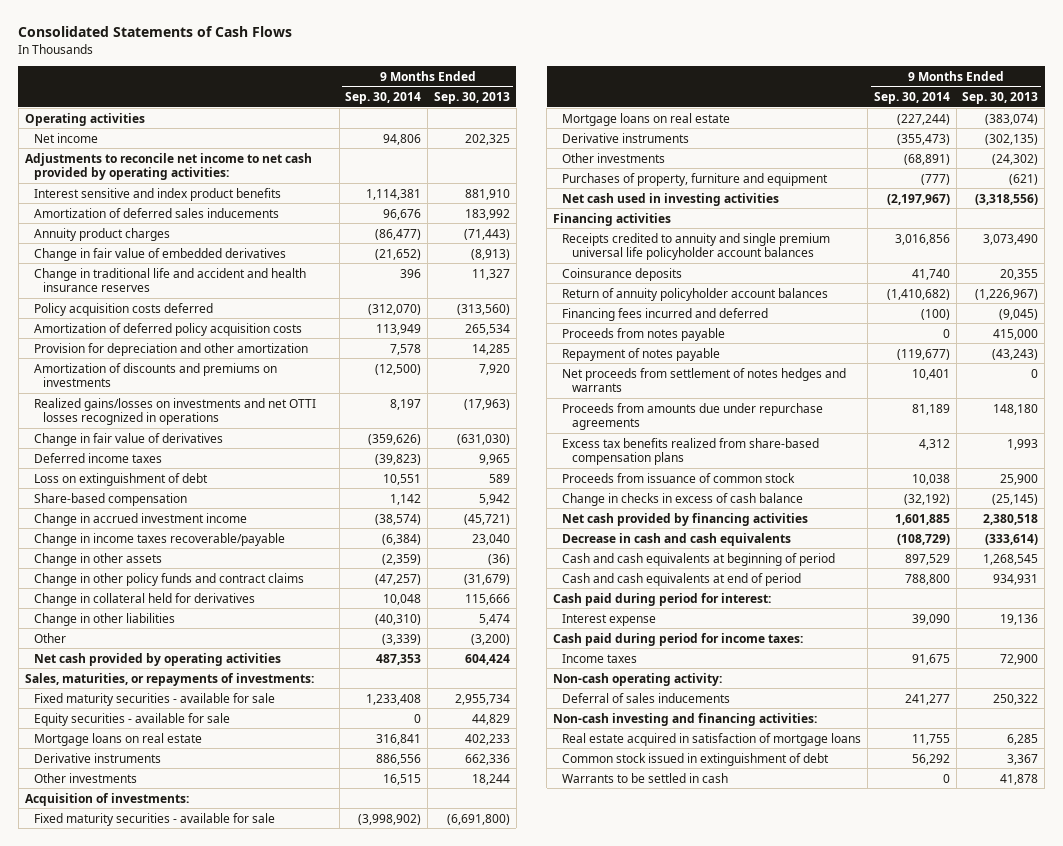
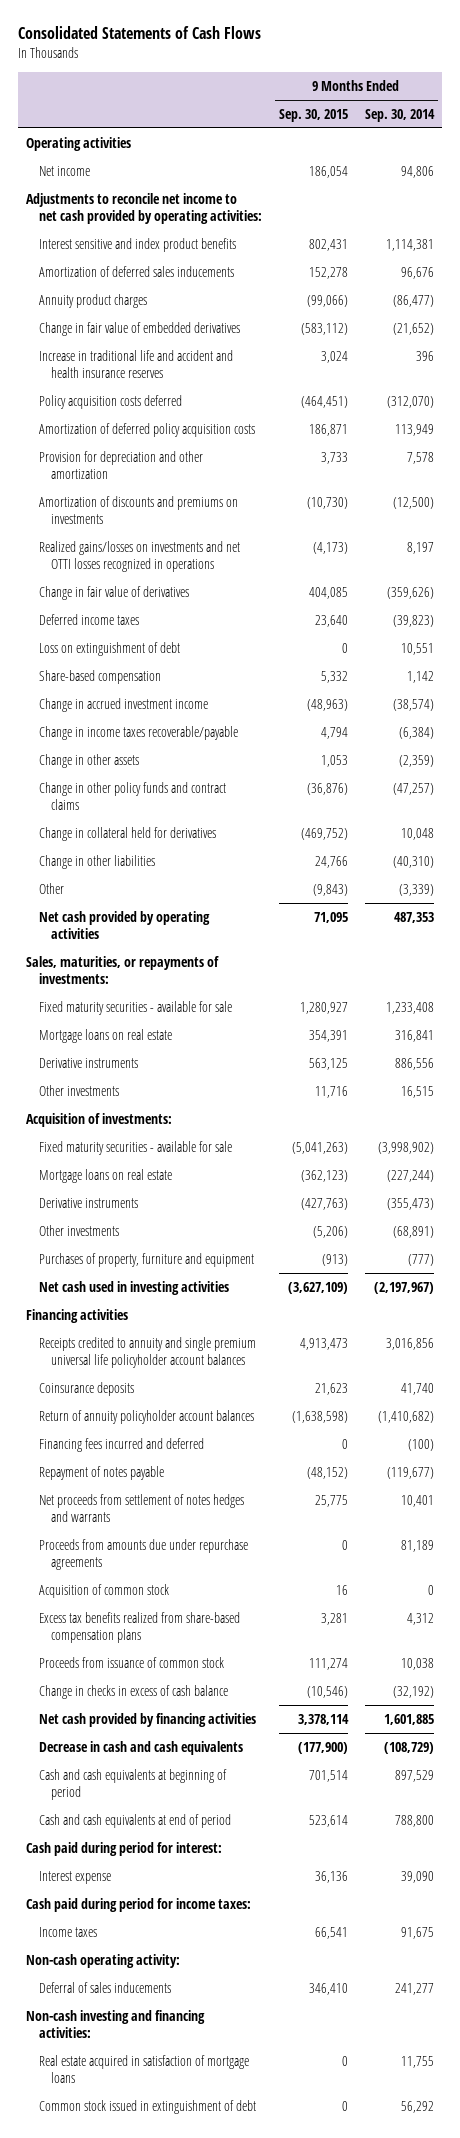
[433,92,510,105] Sep. 30, 2013 -> none
none -> [278,108,348,122] Sep. 30, 2015
[33,267,306,293] Change in traditional life and accident and health insurance reserves -> [38,349,233,379] Increase in traditional life and accident and health insurance reserves
[33,712,230,726] Equity securities - available for sale -> none
[562,327,726,341] Proceeds from notes payable -> none
none -> [38,1583,169,1598] Acquisition of common stock
[562,772,729,783] Warrants to be settled in cash -> none

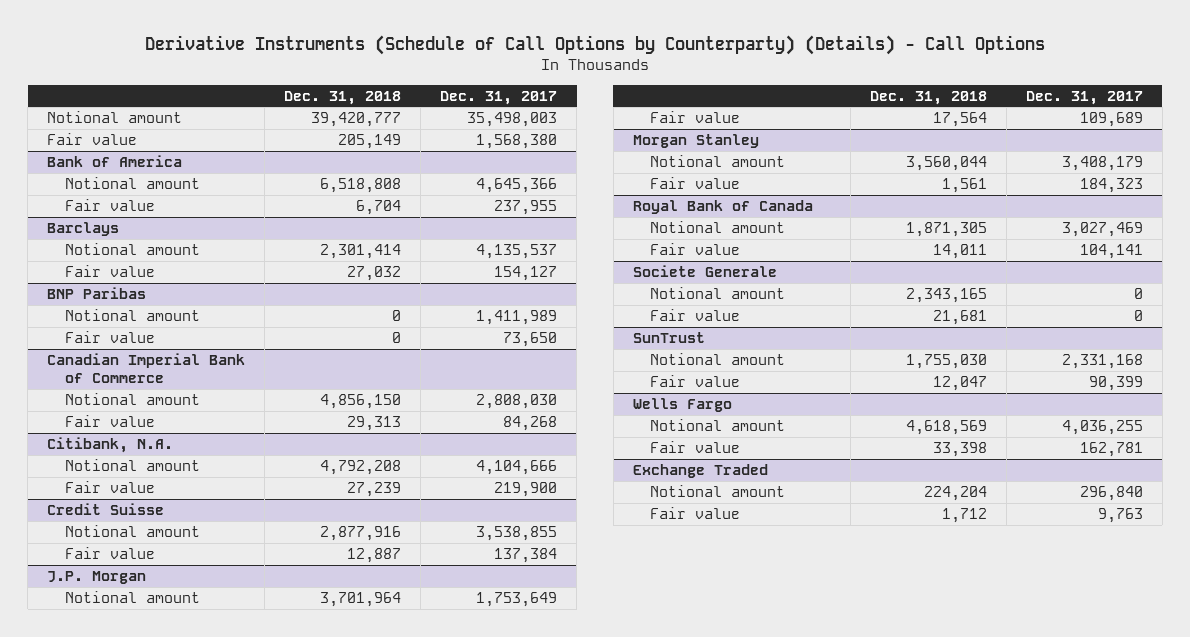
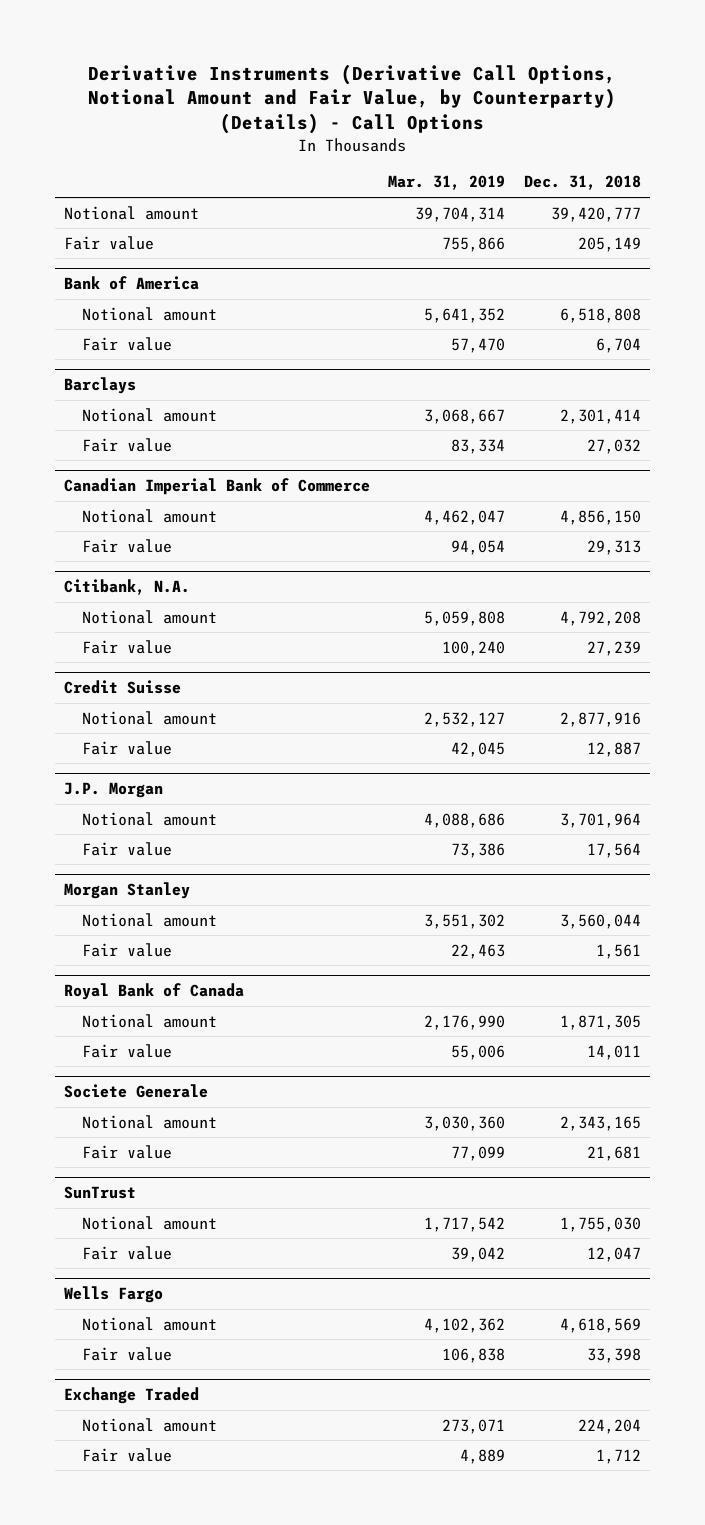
[145,35,1046,56] Derivative Instruments (Schedule of Call Options by Counterparty) (Details) - Call Options -> [88,63,617,135] Derivative Instruments (Derivative Call Options, Notional Amount and Fair Value, by Counterparty) (Details) - Call Options
[440,90,558,105] Dec. 31, 2017 -> none
none -> [388,175,506,191] Mar. 31, 2019
[47,287,147,300] BNP Paribas -> none
[64,309,200,322] Notional amount -> none
[64,331,155,344] Fair value -> none

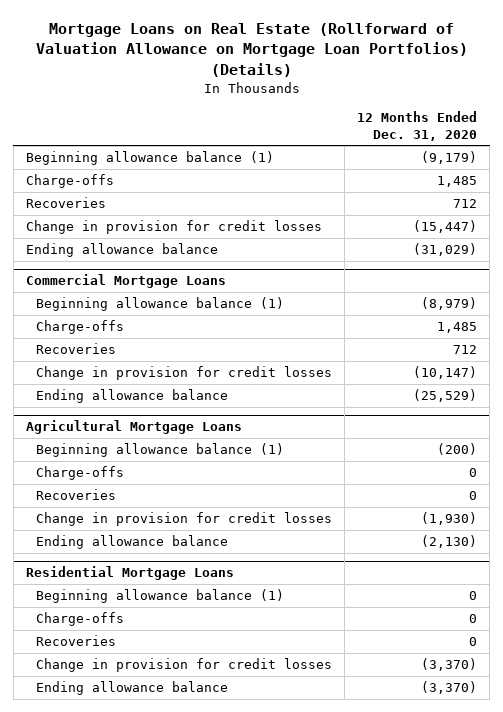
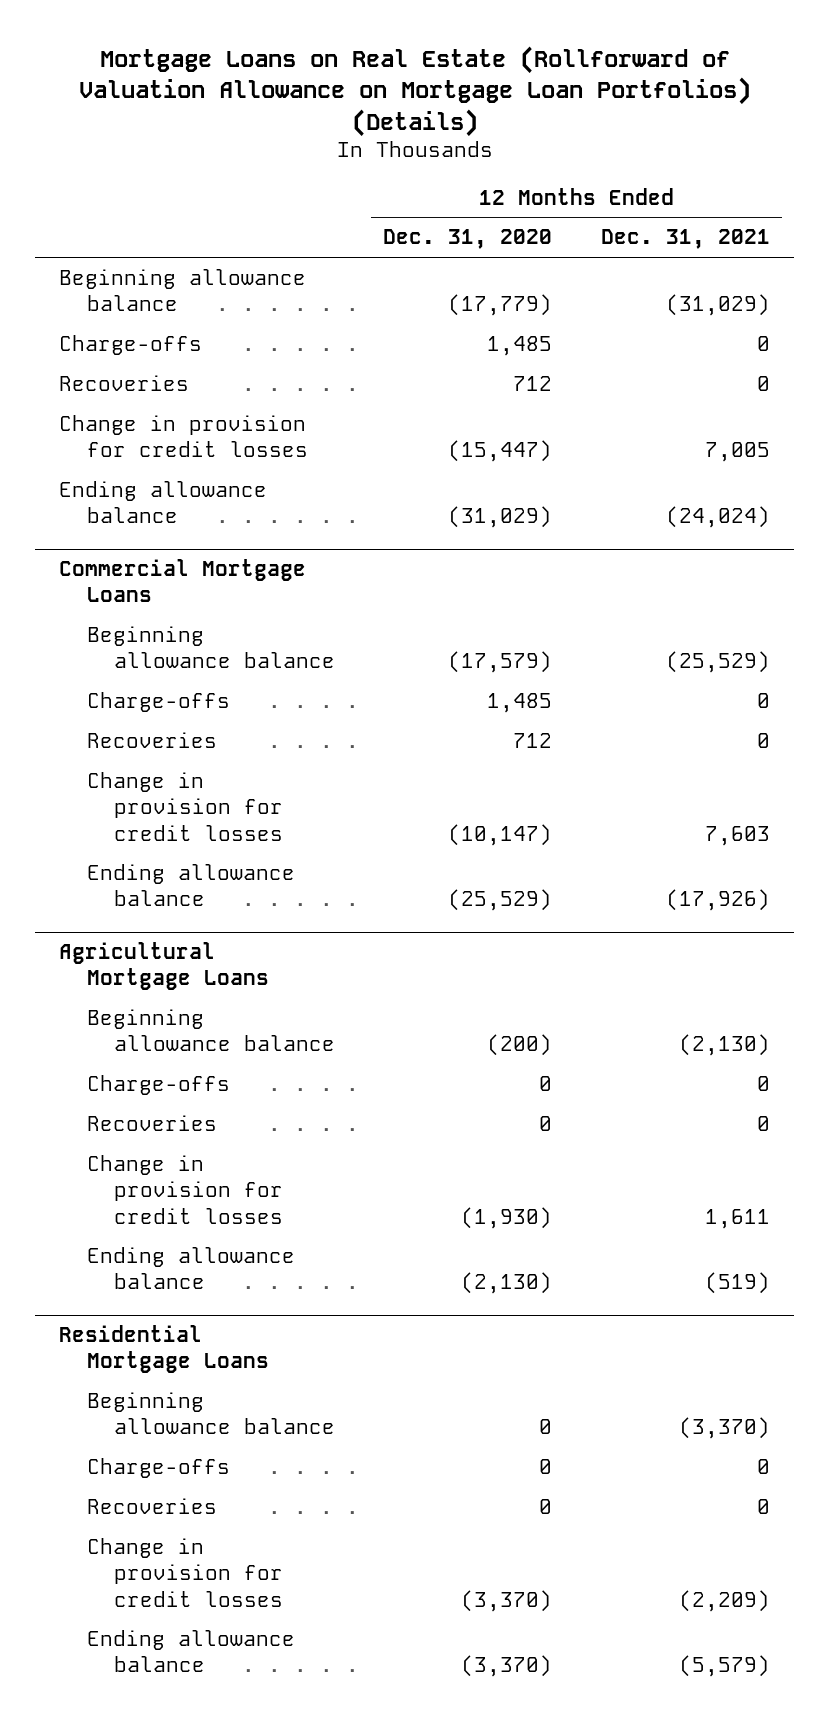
none -> [600,229,770,250] Dec. 31, 2021
[26,151,275,166] Beginning allowance balance (1) -> [59,269,307,312] Beginning allowance balance
[421,151,478,165] (9,179) -> [448,294,553,317] (17,779)
[35,297,284,312] Beginning allowance balance (1) -> [86,626,335,669] Beginning allowance balance
[421,297,478,311] (8,979) -> [448,651,553,674] (17,579)
[35,443,284,458] Beginning allowance balance (1) -> [86,1009,335,1052] Beginning allowance balance
[35,589,284,604] Beginning allowance balance (1) -> [86,1392,335,1435] Beginning allowance balance

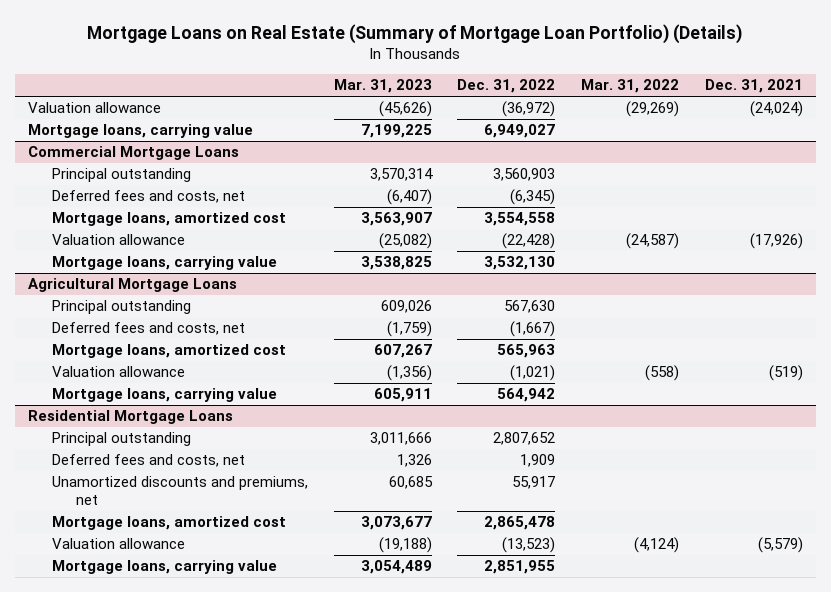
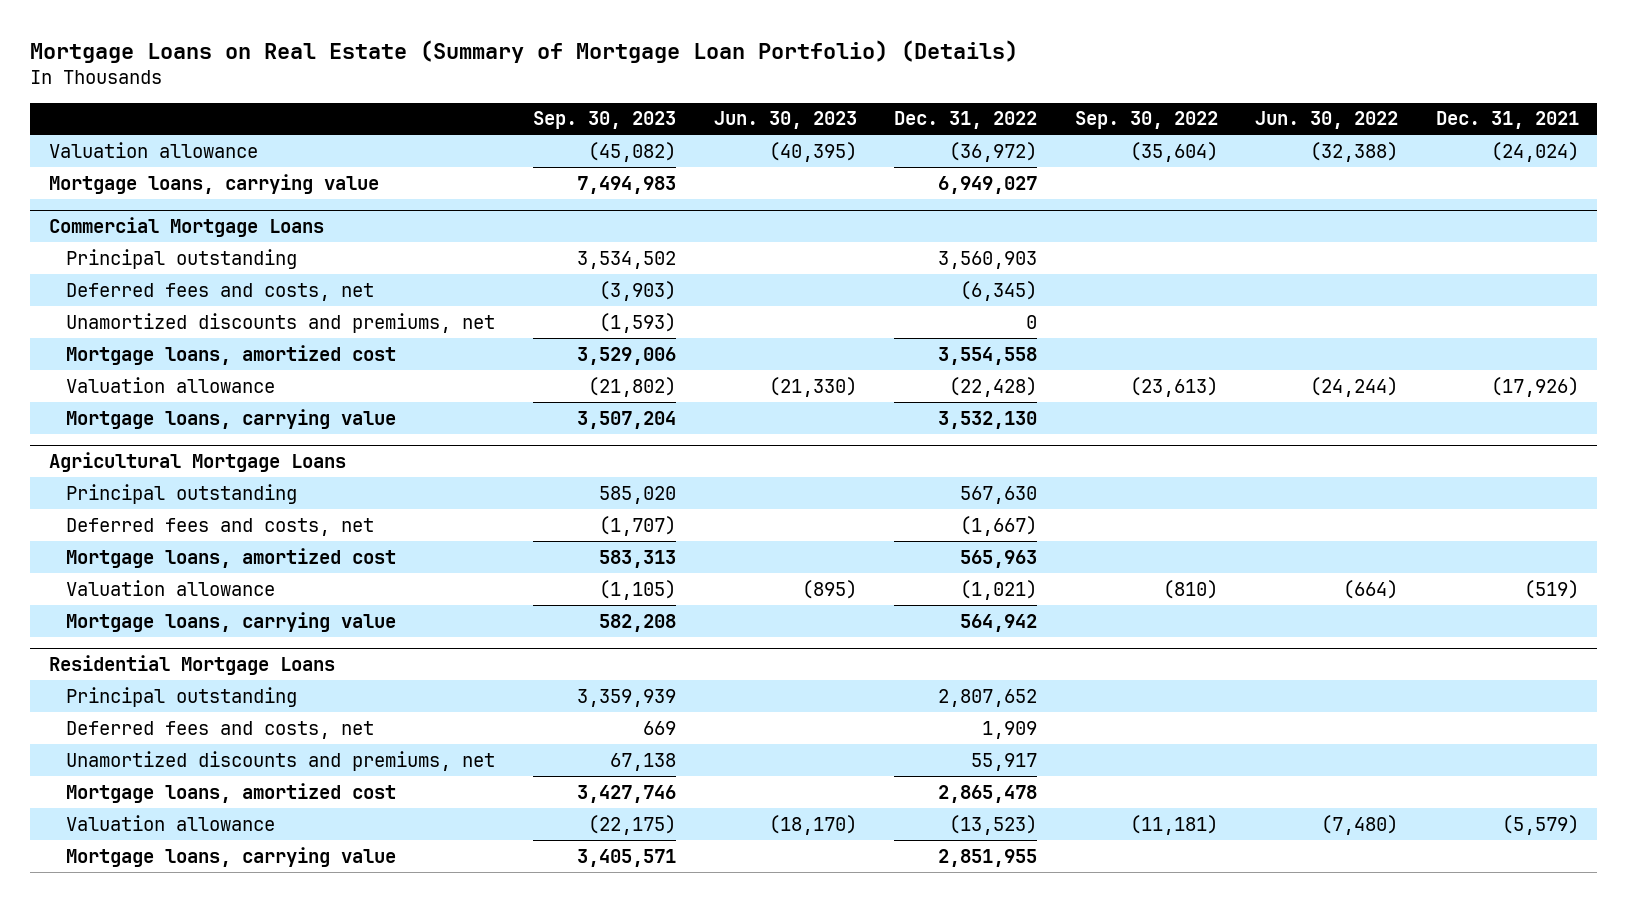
[333,79,432,94] Mar. 31, 2023 -> none
[581,79,680,94] Mar. 31, 2022 -> none
none -> [532,111,676,130] Sep. 30, 2023
none -> [713,111,857,130] Jun. 30, 2023
none -> [1074,111,1218,130] Sep. 30, 2022
none -> [1255,111,1399,130] Jun. 30, 2022
none -> [66,312,496,333] Unamortized discounts and premiums, net

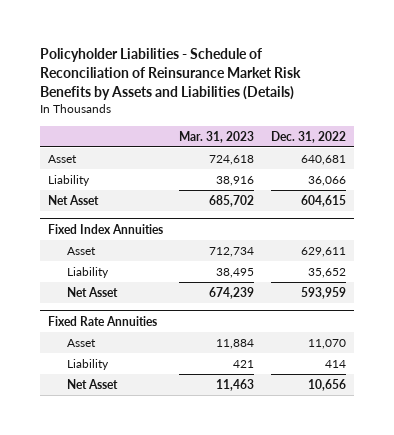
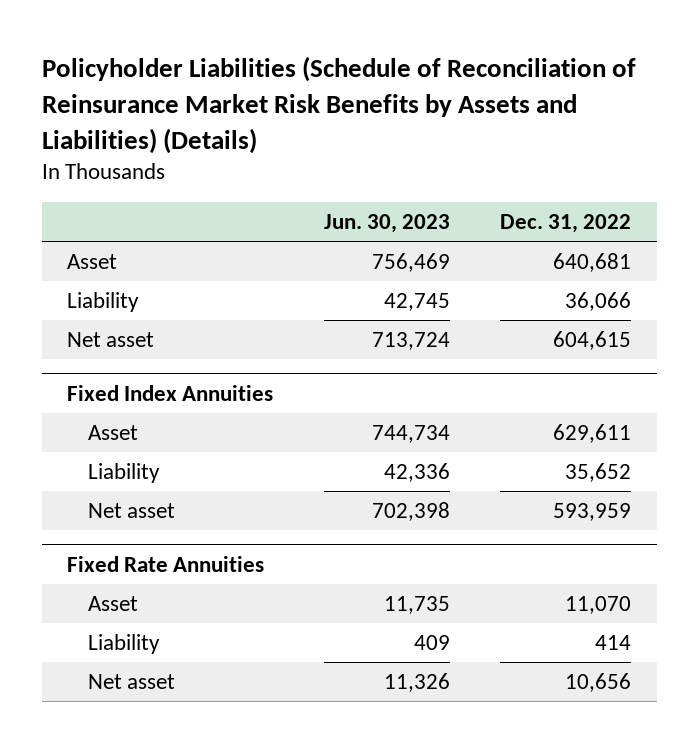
[39,47,301,100] Policyholder Liabilities - Schedule of Reconciliation of Reinsurance Market Risk Benefits by Assets and Liabilities (Details) -> [41,56,636,154] Policyholder Liabilities (Schedule of Reconciliation of Reinsurance Market Risk Benefits by Assets and Liabilities) (Details)
[179,130,255,143] Mar. 31, 2023 -> none
none -> [323,214,450,234] Jun. 30, 2023
[47,195,99,206] Net Asset -> [67,331,155,347] Net asset
[66,287,118,298] Net Asset -> [88,502,176,518] Net asset
[66,379,118,390] Net Asset -> [88,673,176,689] Net asset

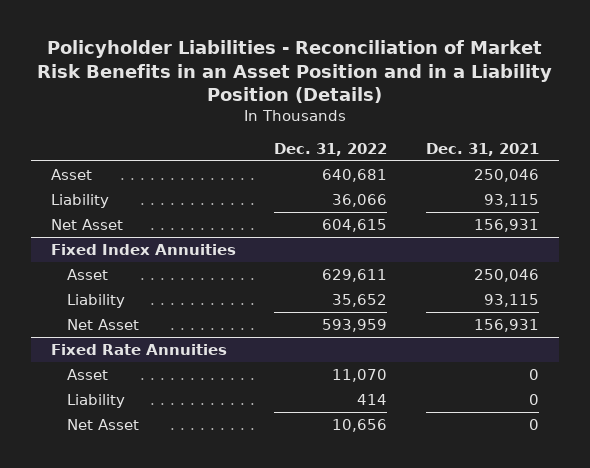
[41,56,636,154] Policyholder Liabilities (Schedule of Reconciliation of Reinsurance Market Risk Benefits by Assets and Liabilities) (Details) -> [36,40,552,103] Policyholder Liabilities - Reconciliation of Market Risk Benefits in an Asset Position and in a Liability Position (Details)
[323,214,450,234] Jun. 30, 2023 -> none
none -> [426,143,540,157] Dec. 31, 2021
[67,331,155,347] Net asset -> [50,218,123,230] Net Asset
[88,502,176,518] Net asset -> [66,318,139,330] Net Asset
[88,673,176,689] Net asset -> [66,418,139,430] Net Asset

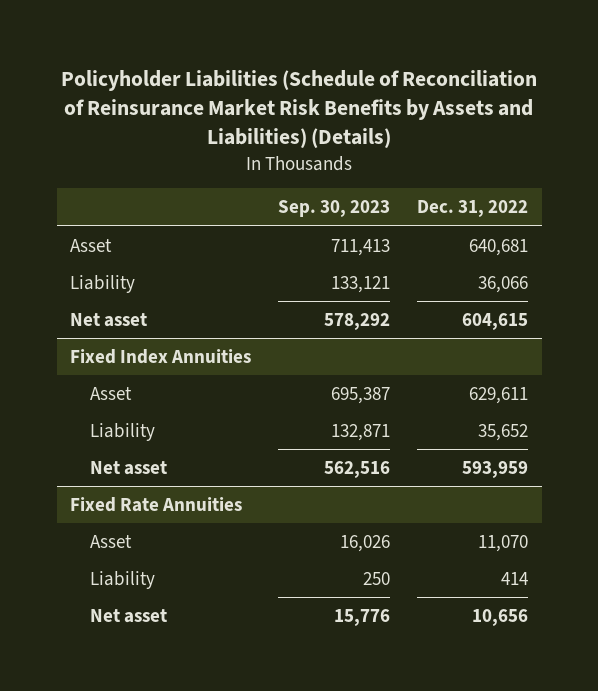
[36,40,552,103] Policyholder Liabilities - Reconciliation of Market Risk Benefits in an Asset Position and in a Liability Position (Details) -> [61,70,538,149] Policyholder Liabilities (Schedule of Reconciliation of Reinsurance Market Risk Benefits by Assets and Liabilities) (Details)
[426,143,540,157] Dec. 31, 2021 -> none
none -> [278,200,391,218] Sep. 30, 2023
[50,218,123,230] Net Asset -> [70,312,148,327] Net asset
[66,318,139,330] Net Asset -> [90,460,168,475] Net asset
[66,418,139,430] Net Asset -> [90,608,168,623] Net asset

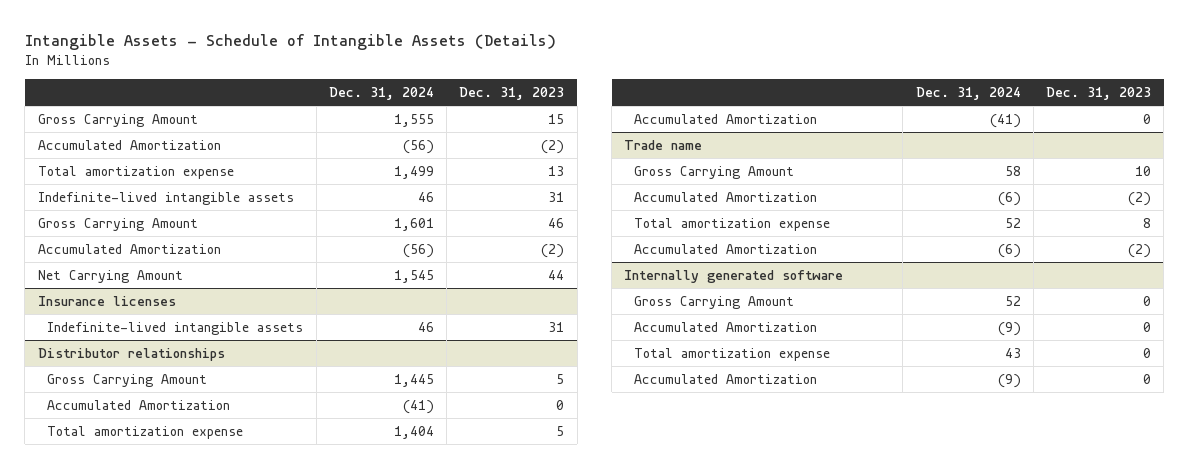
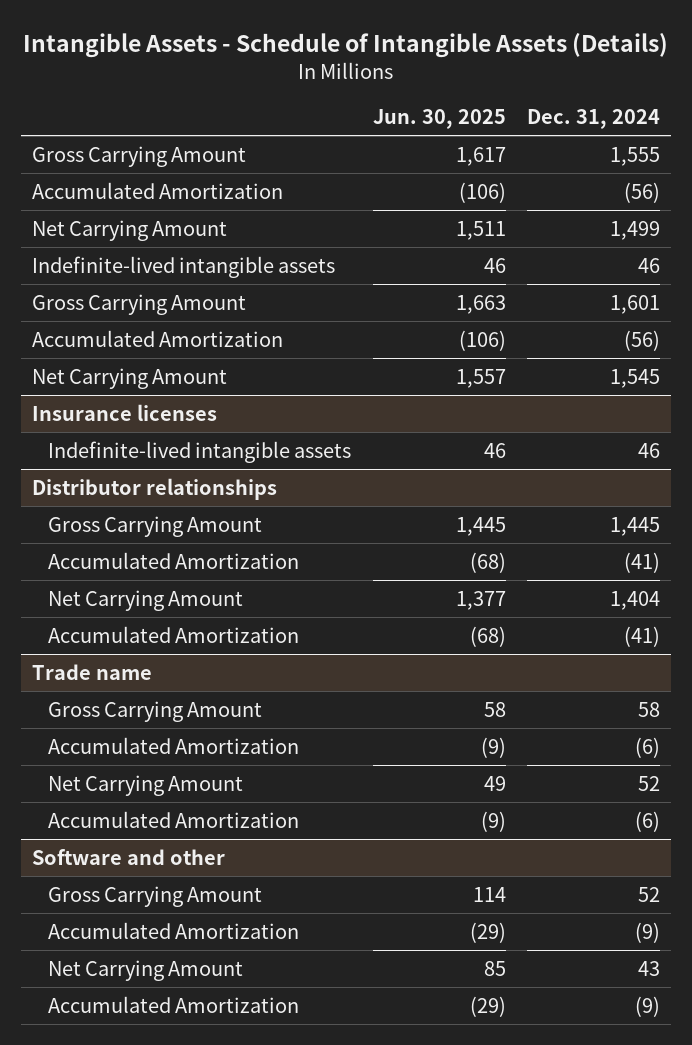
[459,86,565,100] Dec. 31, 2023 -> none
none -> [372,109,506,130] Jun. 30, 2025
[37,165,234,179] Total amortization expense -> [31,219,227,241] Net Carrying Amount
[47,425,244,439] Total amortization expense -> [48,589,244,611] Net Carrying Amount
[634,217,831,231] Total amortization expense -> [48,774,244,796] Net Carrying Amount
[624,269,844,283] Internally generated software -> [31,848,225,865] Software and other
[634,347,831,361] Total amortization expense -> [48,959,244,981] Net Carrying Amount

